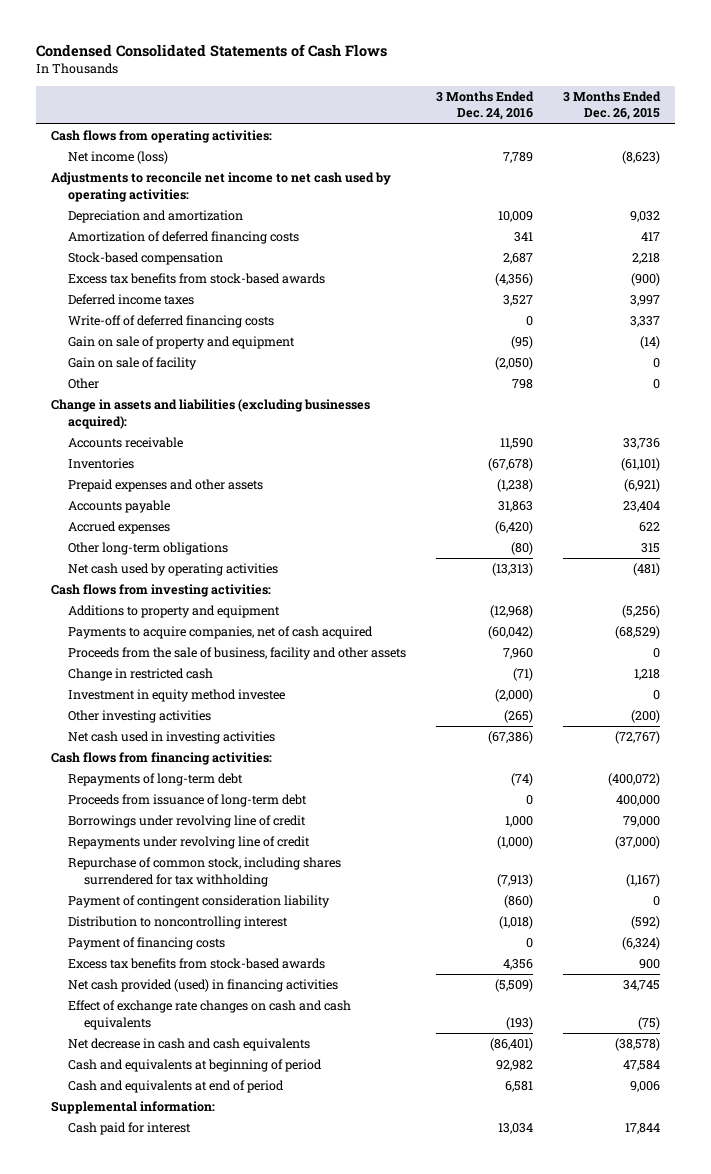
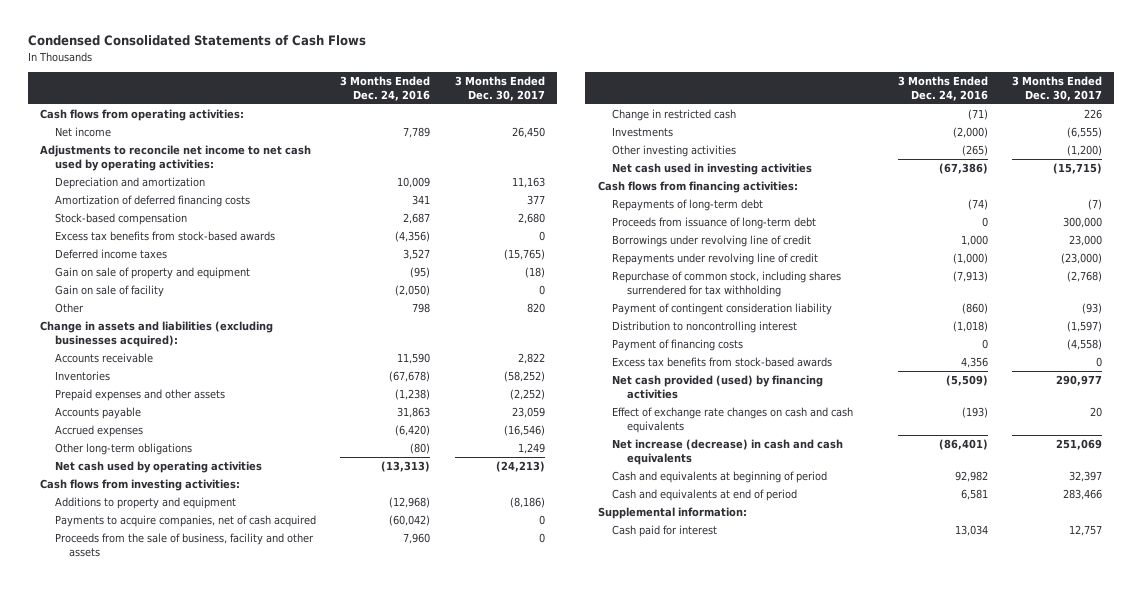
[562,91,661,121] 3 Months Ended Dec. 26, 2015 -> none
none -> [454,75,545,101] 3 Months Ended Dec. 30, 2017
[67,151,168,165] Net income (loss) -> [54,126,111,137] Net income
[67,315,274,329] Write-off of deferred financing costs -> none
[67,689,285,703] Investment in equity method investee -> [612,126,674,137] Investments
[67,979,338,993] Net cash provided (used) in financing activities -> [612,374,824,399] Net cash provided (used) by financing activities
[67,1038,310,1052] Net decrease in cash and cash equivalents -> [612,438,844,465] Net increase (decrease) in cash and cash equivalents

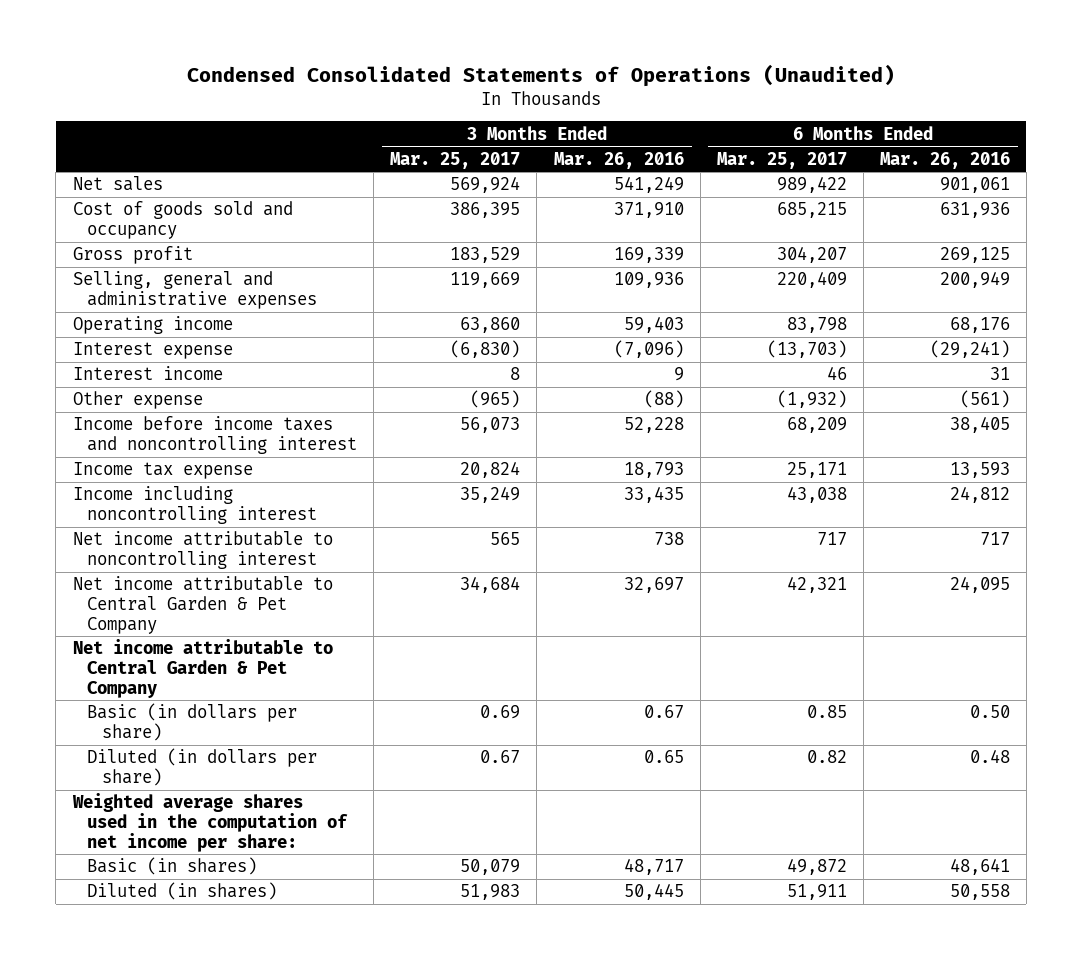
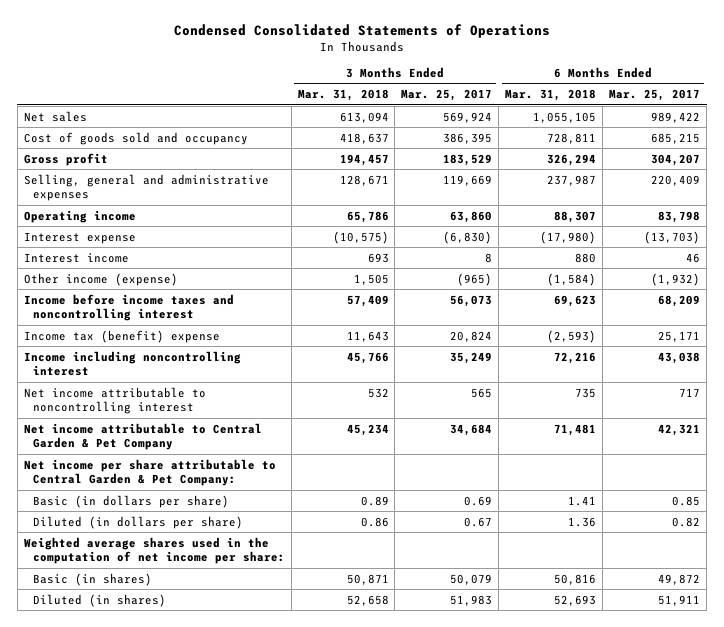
[187,64,896,88] Condensed Consolidated Statements of Operations (Unaudited) -> [174,24,551,39] Condensed Consolidated Statements of Operations
[553,151,684,169] Mar. 26, 2016 -> none
[879,151,1010,169] Mar. 26, 2016 -> none
none -> [297,89,389,102] Mar. 31, 2018
none -> [505,89,597,102] Mar. 31, 2018
[72,391,203,410] Other expense -> [23,272,178,286] Other income (expense)
[72,462,253,480] Income tax expense -> [23,329,220,343] Income tax (benefit) expense
[72,639,333,698] Net income attributable to Central Garden & Pet Company -> [23,458,276,487] Net income per share attributable to Central Garden & Pet Company:

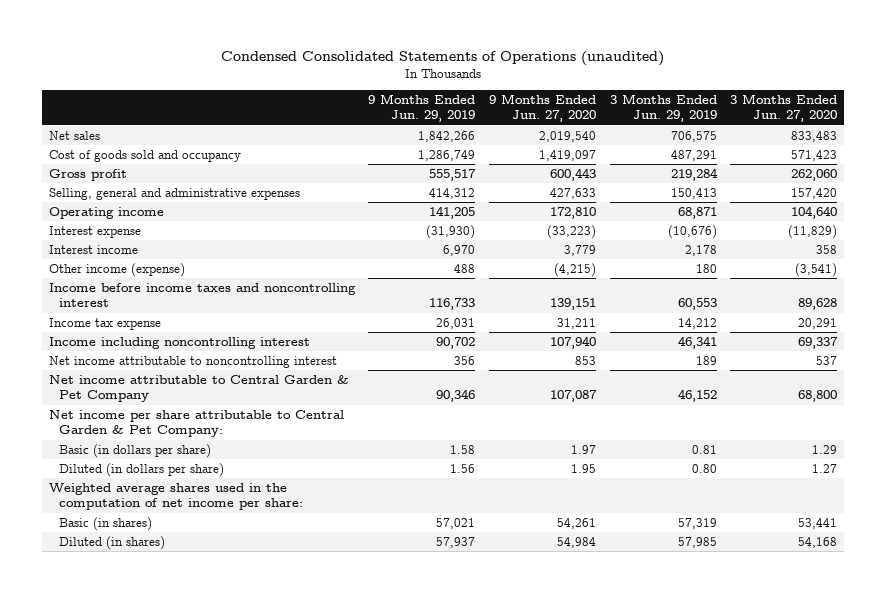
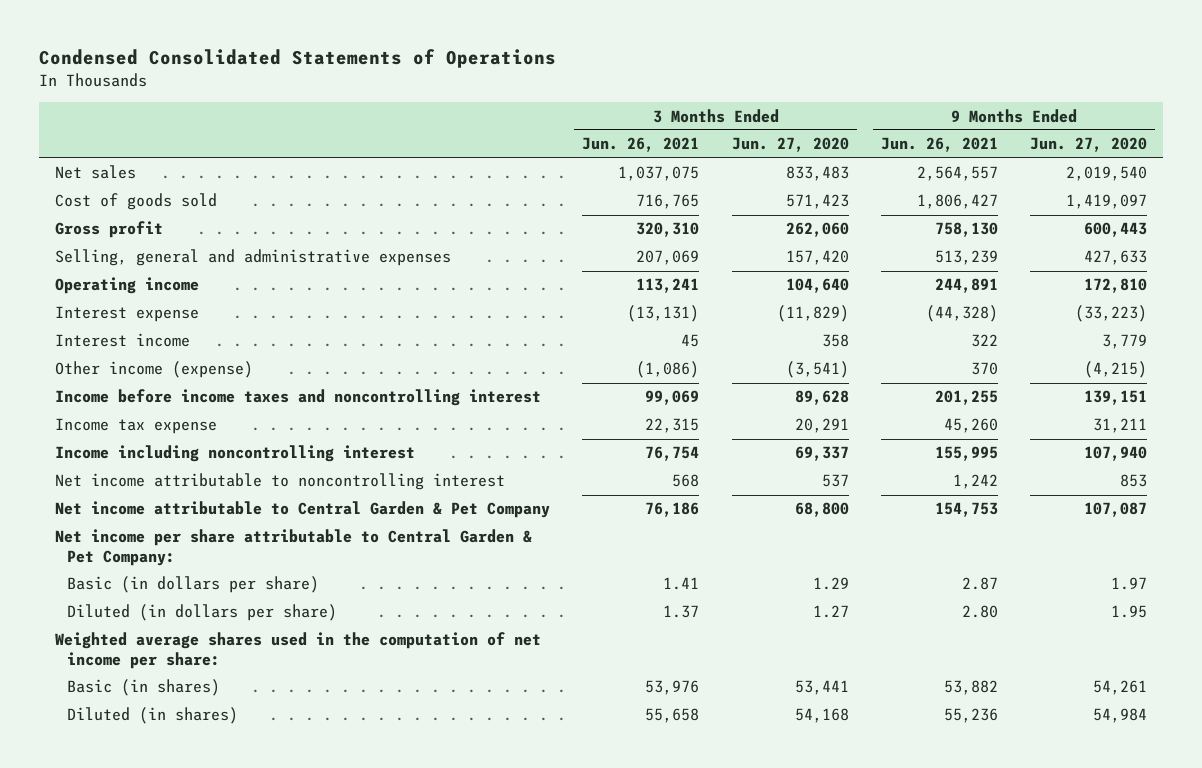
[221,51,665,67] Condensed Consolidated Statements of Operations (unaudited) -> [39,49,557,69] Condensed Consolidated Statements of Operations
[368,93,476,123] 9 Months Ended Jun. 29, 2019 -> none
[609,93,717,123] 3 Months Ended Jun. 29, 2019 -> none
none -> [582,137,700,153] Jun. 26, 2021
none -> [880,137,998,153] Jun. 26, 2021
[48,149,241,162] Cost of goods sold and occupancy -> [55,193,218,211] Cost of goods sold

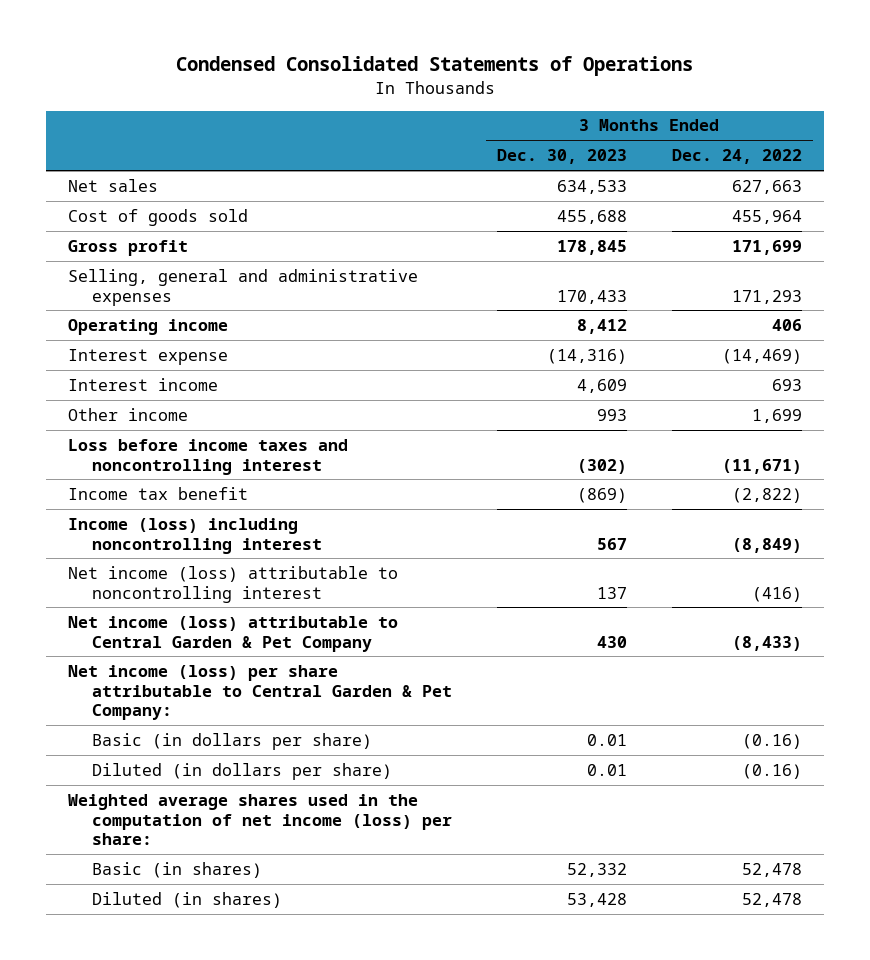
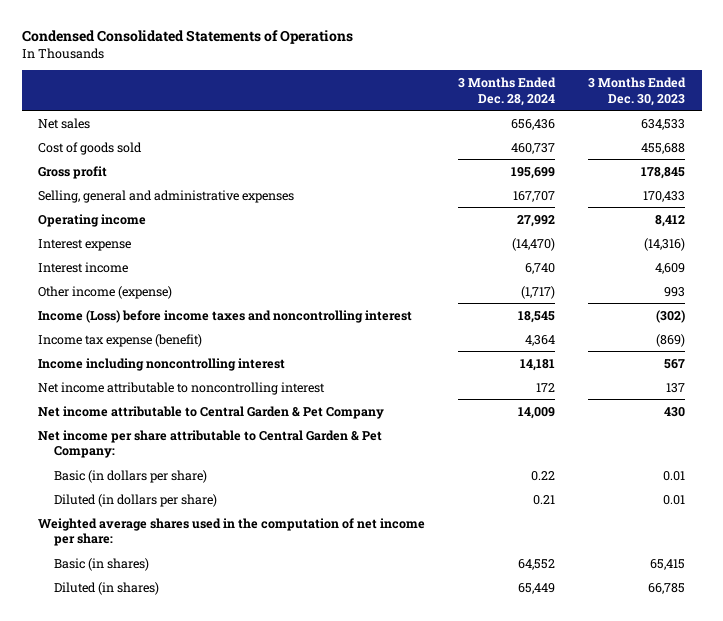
[671,149,802,165] Dec. 24, 2022 -> none
none -> [458,76,557,106] 3 Months Ended Dec. 28, 2024
[68,407,189,421] Other income -> [38,285,173,299] Other income (expense)
[68,438,349,475] Loss before income taxes and noncontrolling interest -> [38,309,413,323] Income (Loss) before income taxes and noncontrolling interest
[68,486,249,500] Income tax benefit -> [38,333,203,347] Income tax expense (benefit)
[68,517,322,554] Income (loss) including noncontrolling interest -> [38,357,286,371] Income including noncontrolling interest
[68,565,399,603] Net income (loss) attributable to noncontrolling interest -> [38,381,326,395] Net income attributable to noncontrolling interest
[68,615,399,652] Net income (loss) attributable to Central Garden & Pet Company -> [38,405,385,419] Net income attributable to Central Garden & Pet Company
[68,664,452,721] Net income (loss) per share attributable to Central Garden & Pet Company: -> [38,429,383,459] Net income per share attributable to Central Garden & Pet Company:
[68,793,452,846] Weighted average shares used in the computation of net income (loss) per share: -> [38,517,426,547] Weighted average shares used in the computation of net income per share:
[566,862,627,877] 52,332 -> [650,558,686,570] 65,415
[566,892,627,907] 53,428 -> [648,582,686,594] 66,785

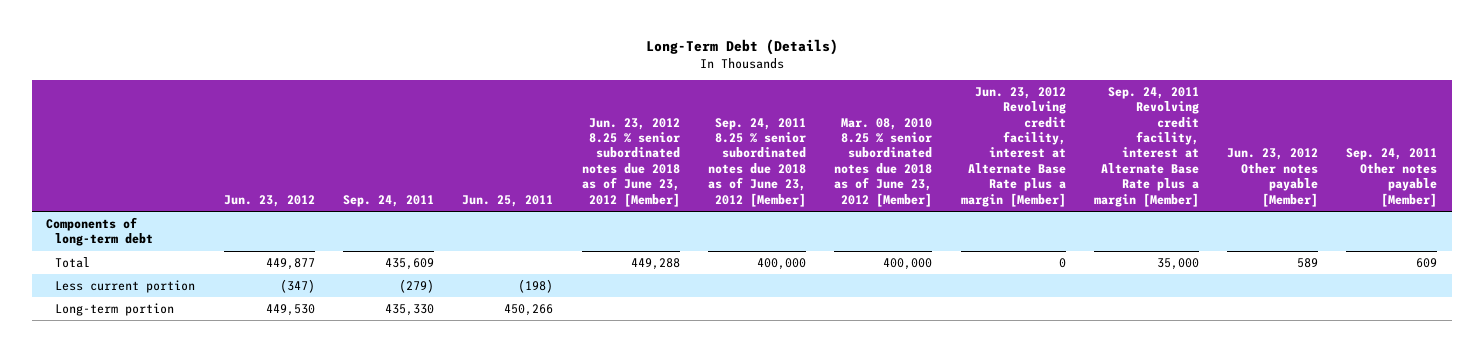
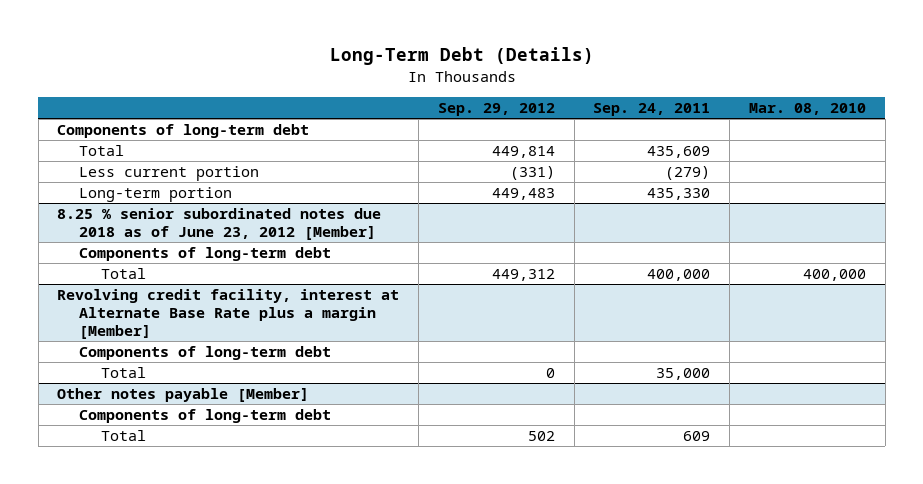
[223,194,315,207] Jun. 23, 2012 -> none
[462,194,554,207] Jun. 25, 2011 -> none
[581,117,680,207] Jun. 23, 2012 8.25 % senior subordinated notes due 2018 as of June 23, 2012 [Member] -> none
[707,117,806,207] Sep. 24, 2011 8.25 % senior subordinated notes due 2018 as of June 23, 2012 [Member] -> none
[834,117,933,207] Mar. 08, 2010 8.25 % senior subordinated notes due 2018 as of June 23, 2012 [Member] -> none
[960,86,1066,207] Jun. 23, 2012 Revolving credit facility, interest at Alternate Base Rate plus a margin [Member] -> none
[1093,86,1199,207] Sep. 24, 2011 Revolving credit facility, interest at Alternate Base Rate plus a margin [Member] -> none
[1227,148,1319,207] Jun. 23, 2012 Other notes payable [Member] -> none
[1346,148,1438,207] Sep. 24, 2011 Other notes payable [Member] -> none
none -> [437,103,555,117] Sep. 29, 2012
none -> [748,103,866,116] Mar. 08, 2010
none -> [57,208,382,240] 8.25 % senior subordinated notes due 2018 as of June 23, 2012 [Member]
none -> [79,247,332,262] Components of long-term debt
none -> [100,268,146,280] Total
none -> [57,289,400,339] Revolving credit facility, interest at Alternate Base Rate plus a margin [Member]
none -> [79,346,332,361] Components of long-term debt
none -> [100,367,146,379] Total
none -> [57,388,310,403] Other notes payable [Member]
none -> [79,409,332,424] Components of long-term debt
none -> [100,430,146,442] Total

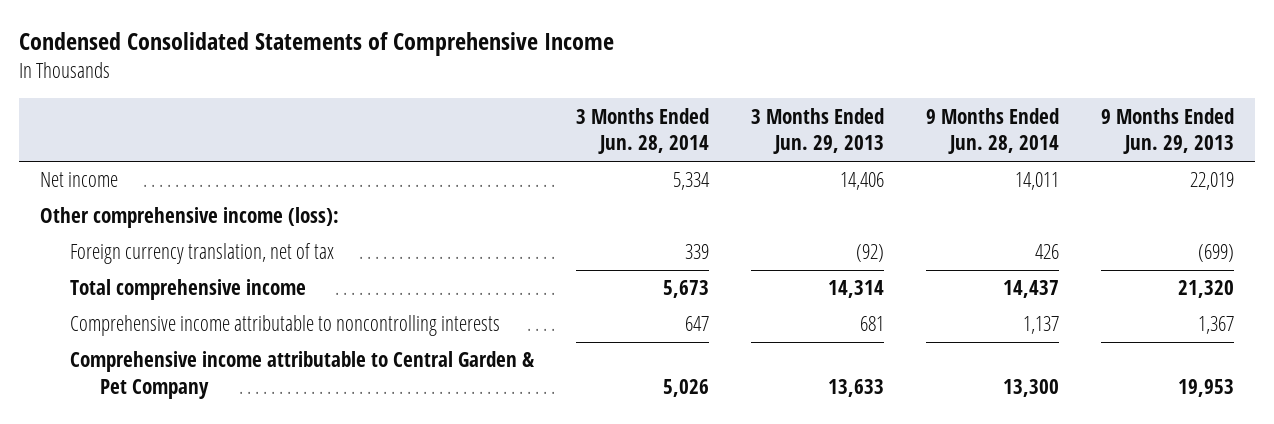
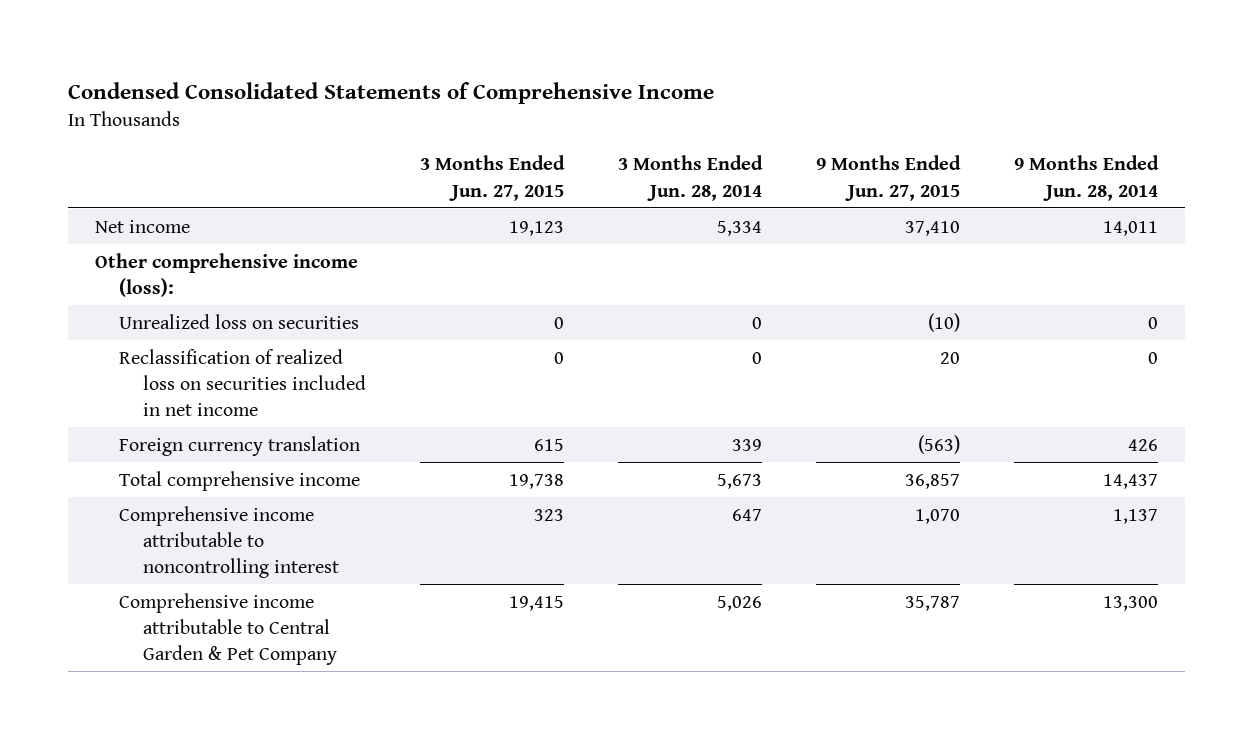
[750,107,884,155] 3 Months Ended Jun. 29, 2013 -> none
[1100,107,1234,155] 9 Months Ended Jun. 29, 2013 -> none
none -> [420,155,566,201] 3 Months Ended Jun. 27, 2015
none -> [815,155,961,201] 9 Months Ended Jun. 27, 2015
none -> [119,313,360,329] Unrealized loss on securities
none -> [119,348,367,417] Reclassification of realized loss on securities included in net income
[69,243,334,265] Foreign currency translation, net of tax -> [119,435,361,456] Foreign currency translation
[69,315,500,337] Comprehensive income attributable to noncontrolling interests -> [119,505,340,579] Comprehensive income attributable to noncontrolling interest

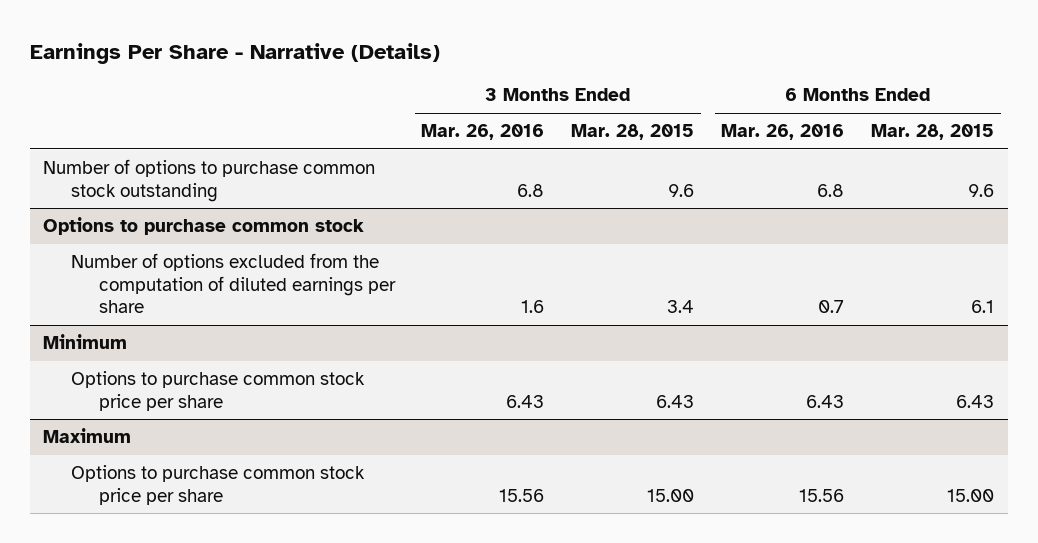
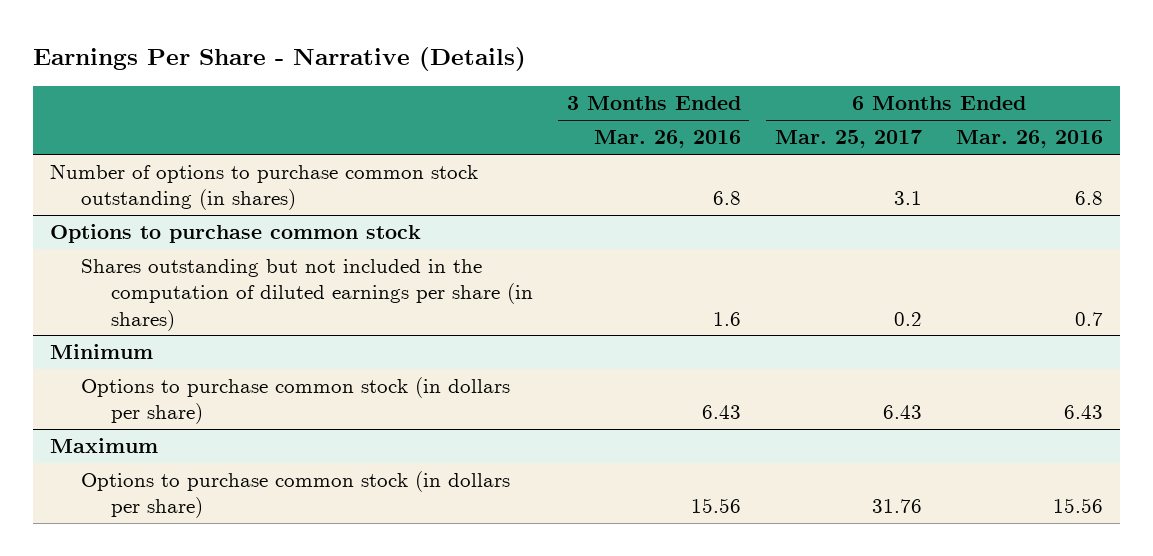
[571,124,695,141] Mar. 28, 2015 -> none
[871,124,995,141] Mar. 28, 2015 -> none
none -> [774,130,922,149] Mar. 25, 2017
[43,159,376,202] Number of options to purchase common stock outstanding -> [50,164,479,211] Number of options to purchase common stock outstanding (in shares)
[70,253,396,314] Number of options excluded from the computation of diluted earnings per share -> [80,259,533,331] Shares outstanding but not included in the computation of diluted earnings per share (in shares)
[70,371,365,411] Options to purchase common stock price per share -> [80,377,510,425] Options to purchase common stock (in dollars per share)
[70,465,365,505] Options to purchase common stock price per share -> [80,471,510,519] Options to purchase common stock (in dollars per share)

